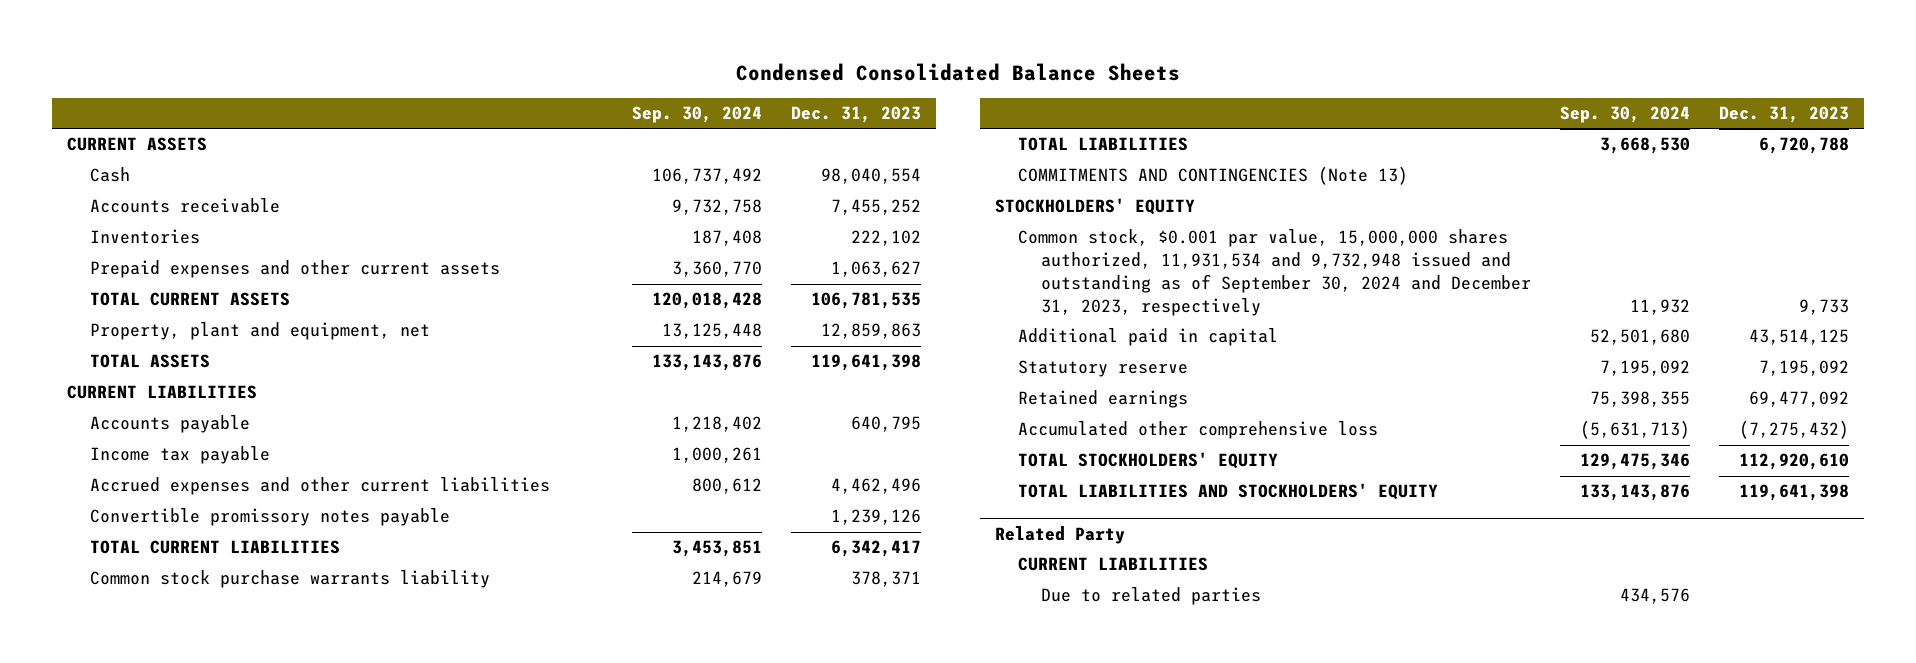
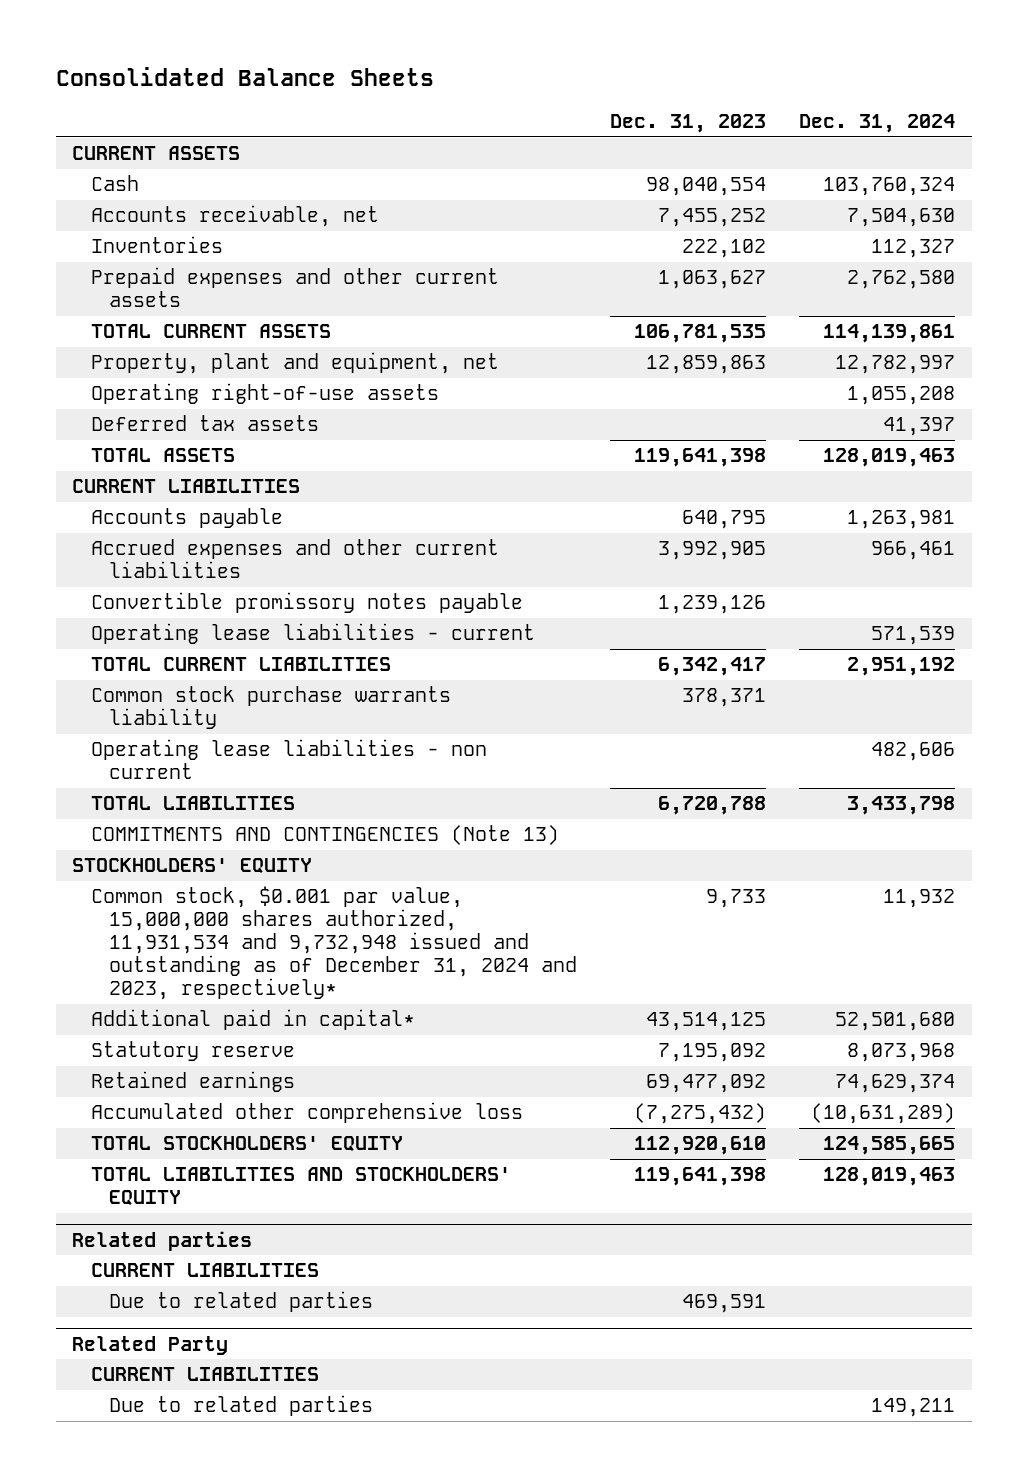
[735,62,1180,81] Condensed Consolidated Balance Sheets -> [55,67,434,87] Consolidated Balance Sheets
[632,106,763,124] Sep. 30, 2024 -> none
none -> [799,114,956,134] Dec. 31, 2024
[90,198,281,214] Accounts receivable -> [90,205,379,228] Accounts receivable, net
none -> [90,383,439,405] Operating right-of-use assets
none -> [90,415,319,432] Deferred tax assets
[90,446,271,465] Income tax payable -> none
[831,478,922,495] 4,462,496 -> [658,541,767,561] 3,992,905
none -> [90,623,535,645] Operating lease liabilities - current
none -> [90,739,487,780] Operating lease liabilities - non current
[1017,229,1531,316] Common stock, $0.001 par value, 15,000,000 shares authorized, 11,931,534 and 9,732,948 issued and outstanding as of September 30, 2024 and December 31, 2023, respectively -> [90,886,577,1001] Common stock, $0.001 par value, 15,000,000 shares authorized, 11,931,534 and 9,732,948 issued and outstanding as of December 31, 2024 and 2023, respectively*
[1017,328,1278,347] Additional paid in capital -> [90,1009,415,1031] Additional paid in capital*
none -> [72,1230,253,1251] Related parties
none -> [90,1263,319,1278] CURRENT LIABILITIES
none -> [108,1291,373,1313] Due to related parties

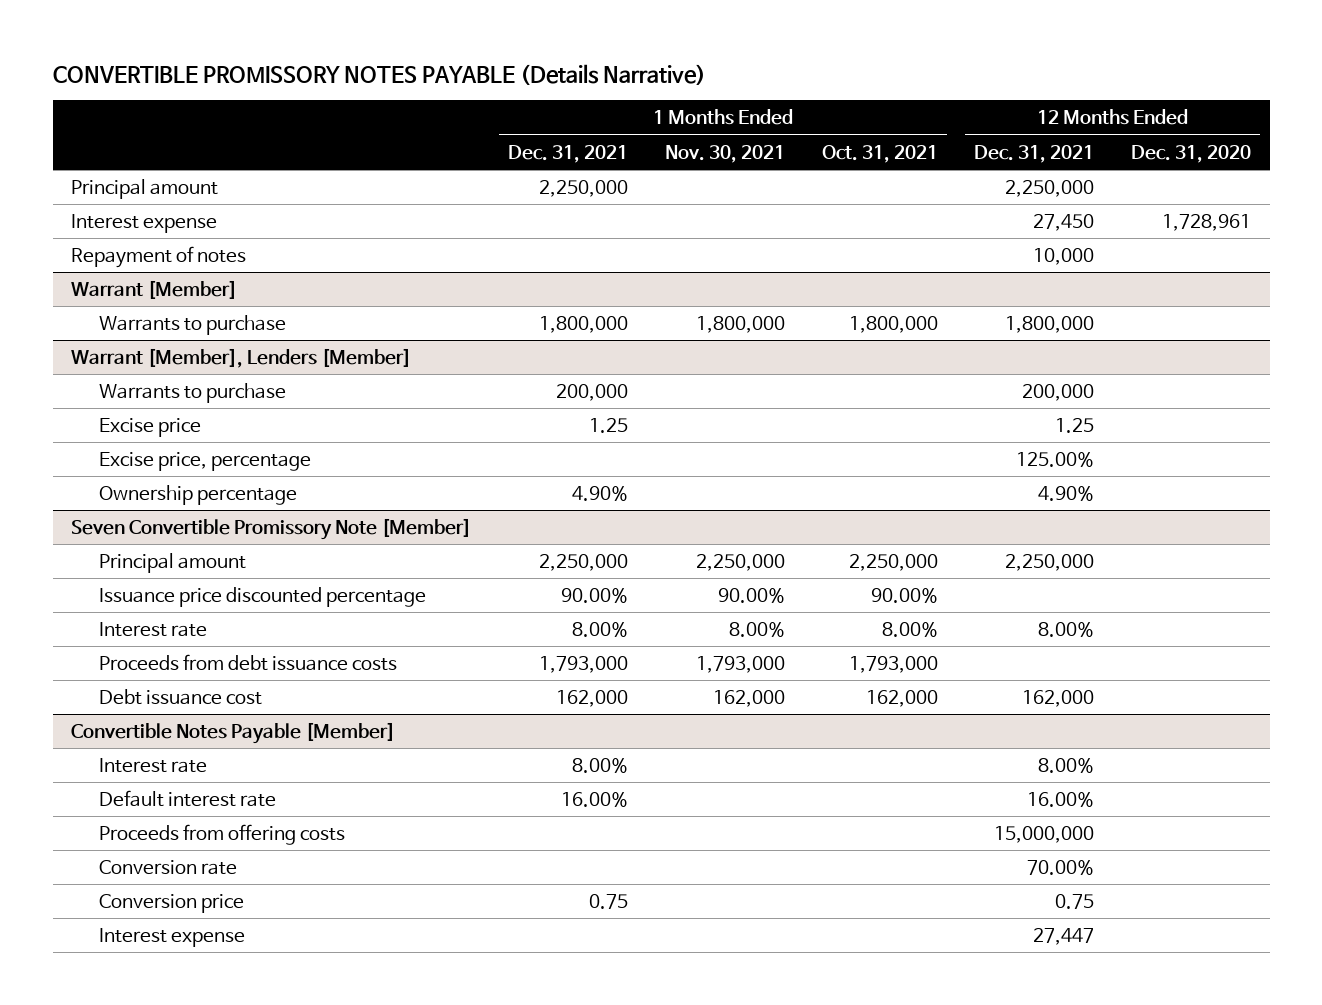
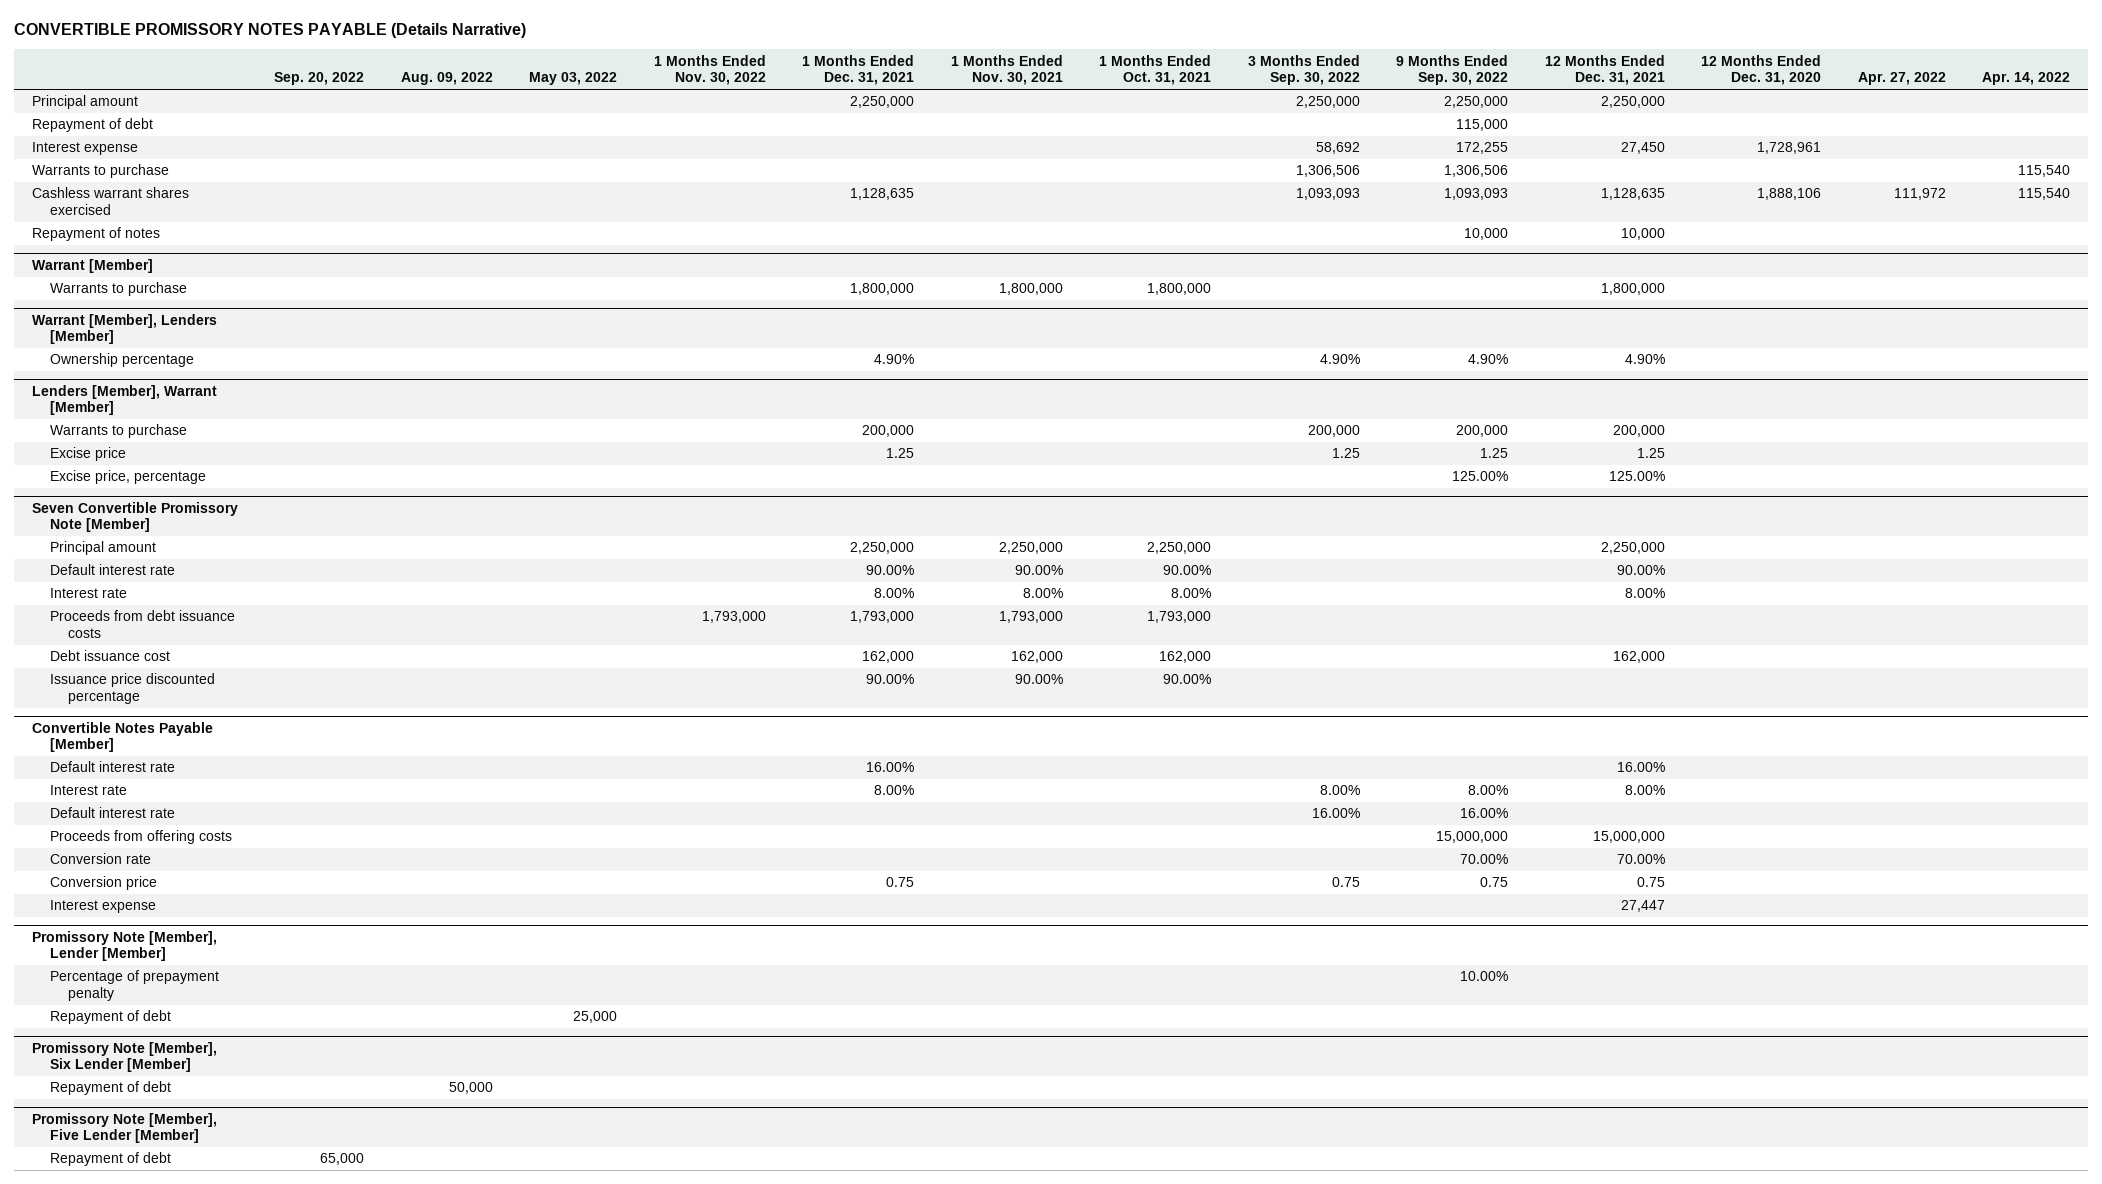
none -> [274,72,365,86] Sep. 20, 2022
none -> [400,72,493,86] Aug. 09, 2022
none -> [529,72,618,86] May 03, 2022
none -> [653,54,766,86] 1 Months Ended Nov. 30, 2022
none -> [1247,54,1360,86] 3 Months Ended Sep. 30, 2022
none -> [1396,54,1509,86] 9 Months Ended Sep. 30, 2022
none -> [1857,72,1946,86] Apr. 27, 2022
none -> [1982,72,2071,86] Apr. 14, 2022
none -> [32,118,154,133] Repayment of debt
none -> [32,164,170,179] Warrants to purchase
none -> [32,187,190,215] Cashless warrant shares exercised
[99,484,298,505] Ownership percentage -> [50,353,195,368] Ownership percentage
none -> [32,384,218,416] Lenders [Member], Warrant [Member]
none -> [50,564,176,576] Default interest rate
[99,586,427,607] Issuance price discounted percentage -> [50,673,216,704] Issuance price discounted percentage
[99,757,208,773] Interest rate -> [50,785,128,796] Interest rate
none -> [50,807,176,819] Default interest rate
none -> [32,930,218,962] Promissory Note [Member], Lender [Member]
none -> [50,970,220,1001] Percentage of prepayment penalty
none -> [50,1010,172,1025] Repayment of debt
none -> [32,1041,218,1073] Promissory Note [Member], Six Lender [Member]
none -> [50,1081,172,1096] Repayment of debt
none -> [32,1112,218,1144] Promissory Note [Member], Five Lender [Member]
none -> [50,1152,172,1167] Repayment of debt

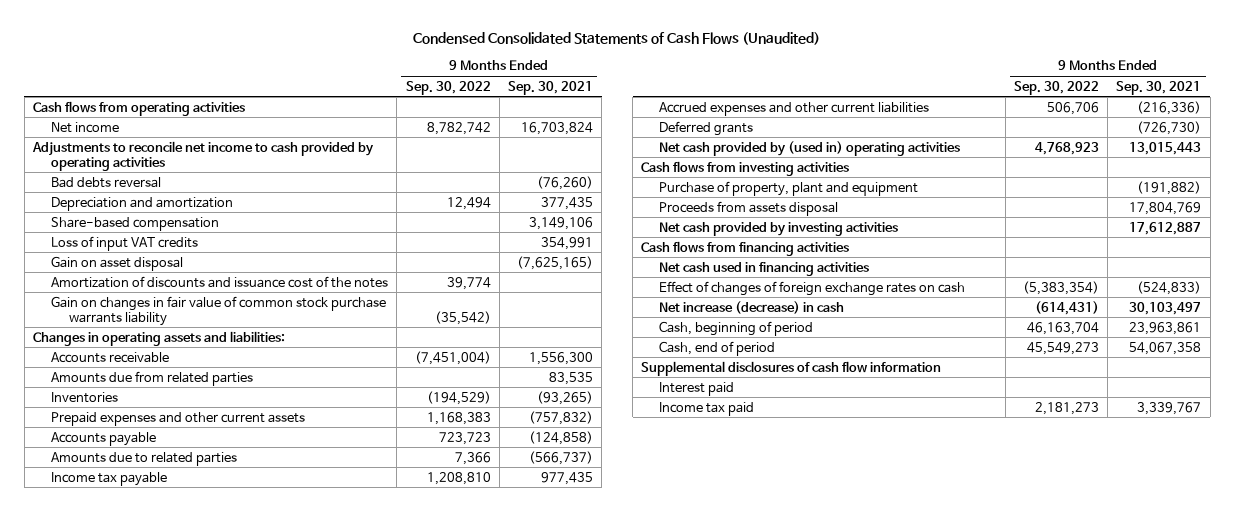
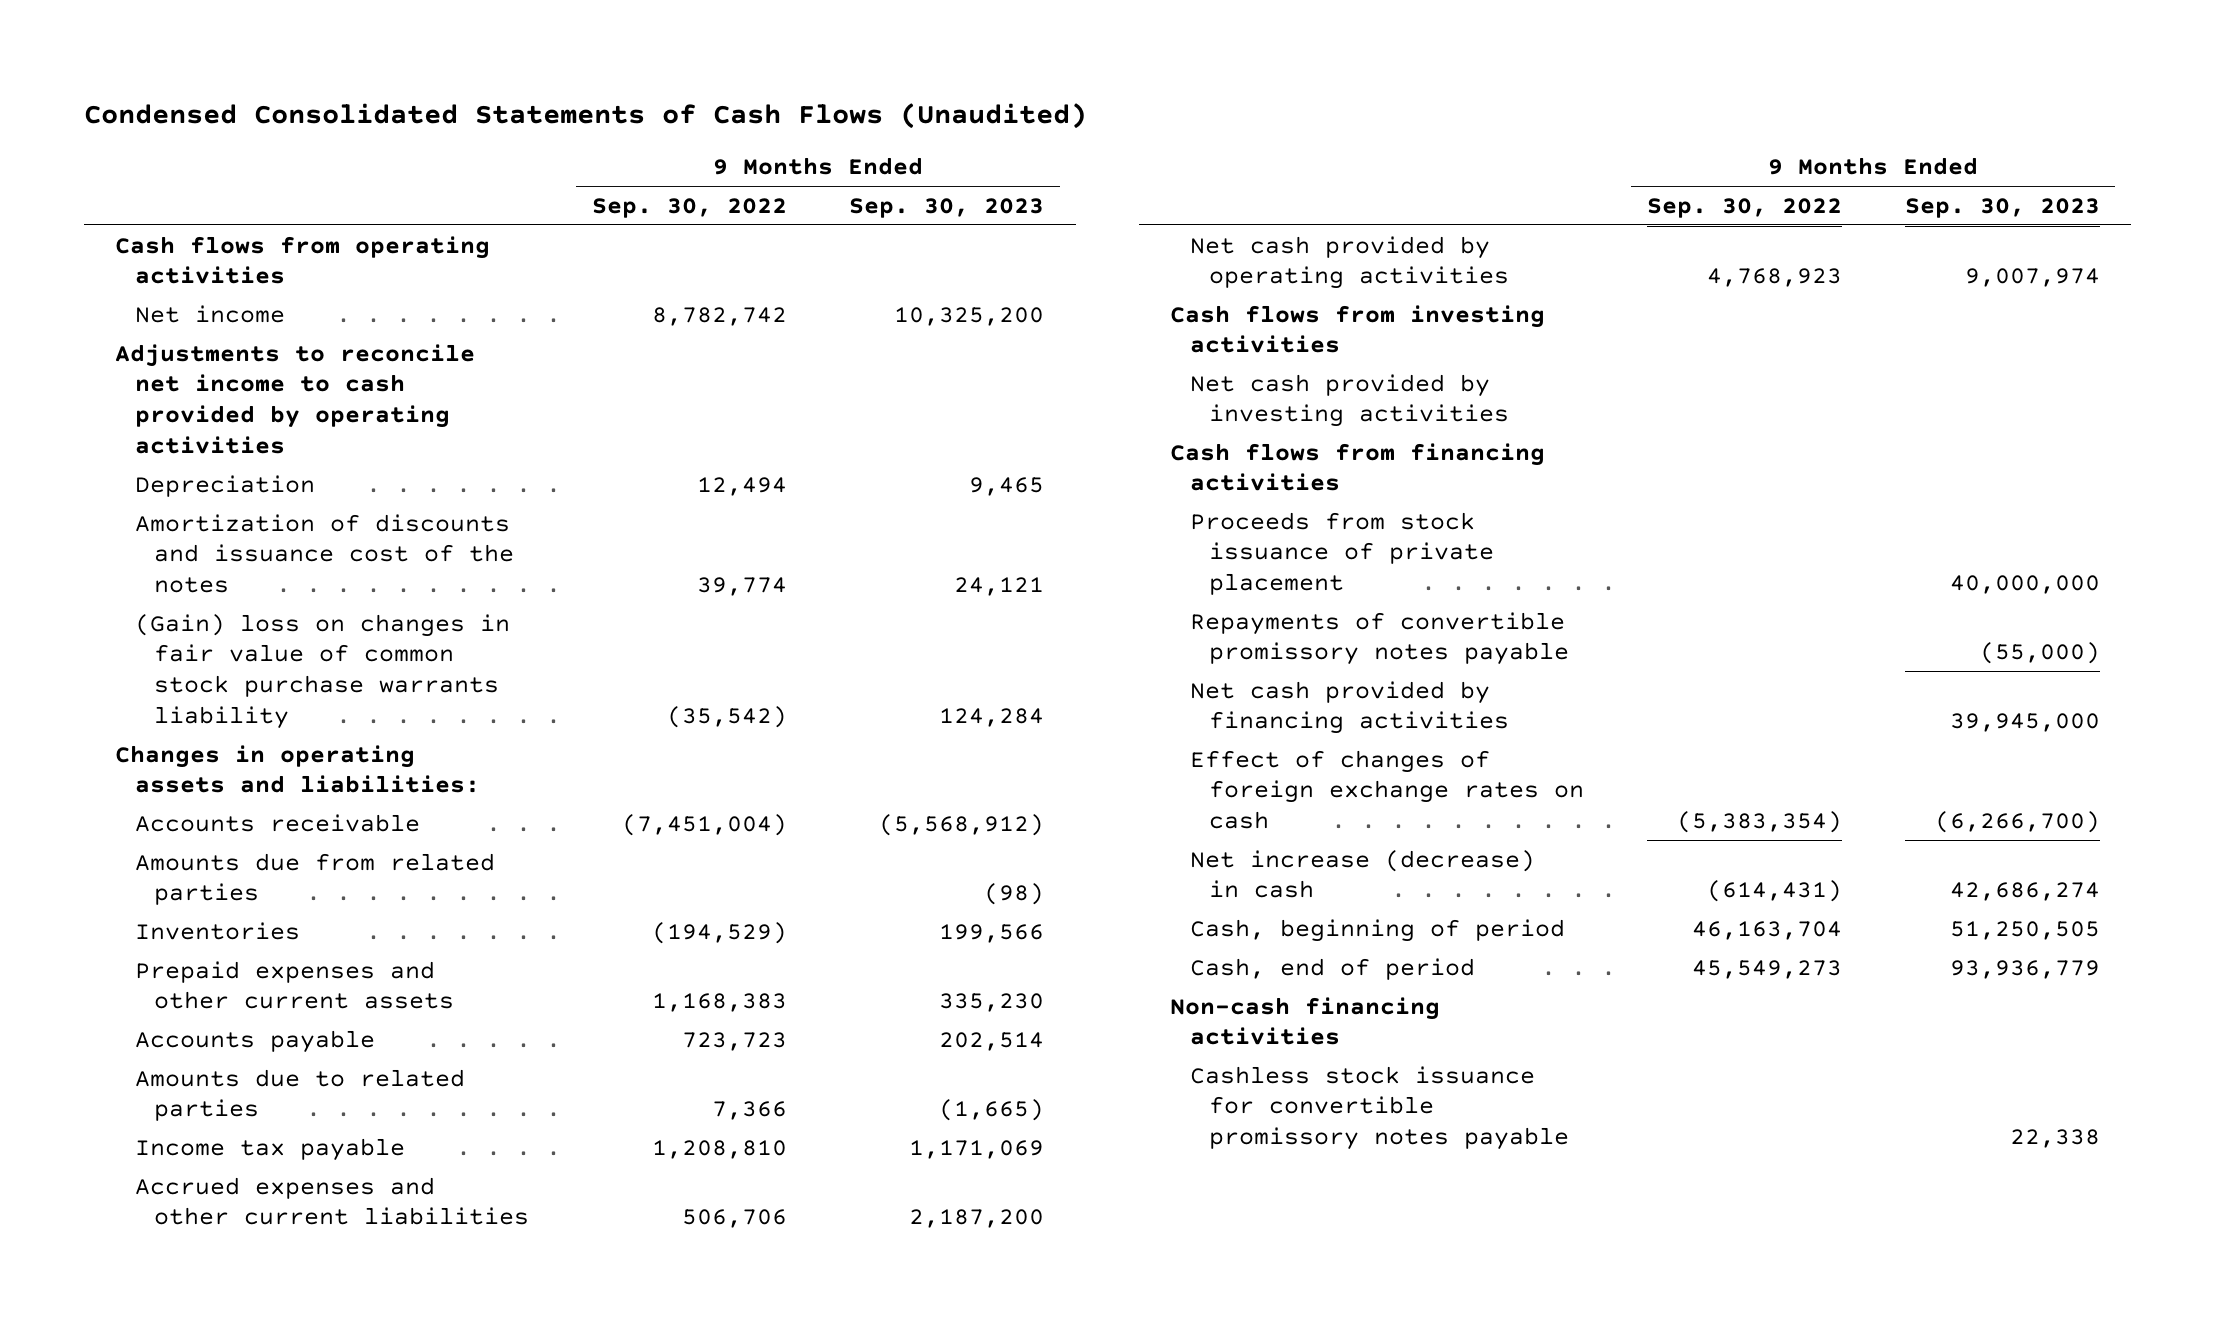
[507,80,593,95] Sep. 30, 2021 -> none
none -> [849,197,1045,218] Sep. 30, 2023
[51,176,162,188] Bad debts reversal -> none
[51,216,220,231] Share-based compensation -> none
[51,235,199,251] Loss of input VAT credits -> none
[51,255,184,271] Gain on asset disposal -> none
[51,196,234,211] Depreciation and amortization -> [134,474,315,497] Depreciation
[51,295,387,326] Gain on changes in fair value of common stock purchase warrants liability -> [134,613,510,729] (Gain) loss on changes in fair value of common stock purchase warrants liability
[659,120,754,136] Deferred grants -> none
[659,140,961,156] Net cash provided by (used in) operating activities -> [1189,235,1510,290] Net cash provided by operating activities
[659,180,919,196] Purchase of property, plant and equipment -> none
[659,200,839,216] Proceeds from assets disposal -> none
none -> [1189,511,1495,596] Proceeds from stock issuance of private placement
none -> [1189,611,1570,666] Repayments of convertible promissory notes payable
[659,261,870,276] Net cash used in financing activities -> [1189,680,1510,735] Net cash provided by financing activities
[659,381,735,396] Interest paid -> none
[659,401,755,416] Income tax paid -> none
[641,360,942,376] Supplemental disclosures of cash flow information -> [1169,996,1440,1046] Non-cash financing activities
none -> [1189,1065,1570,1151] Cashless stock issuance for convertible promissory notes payable

